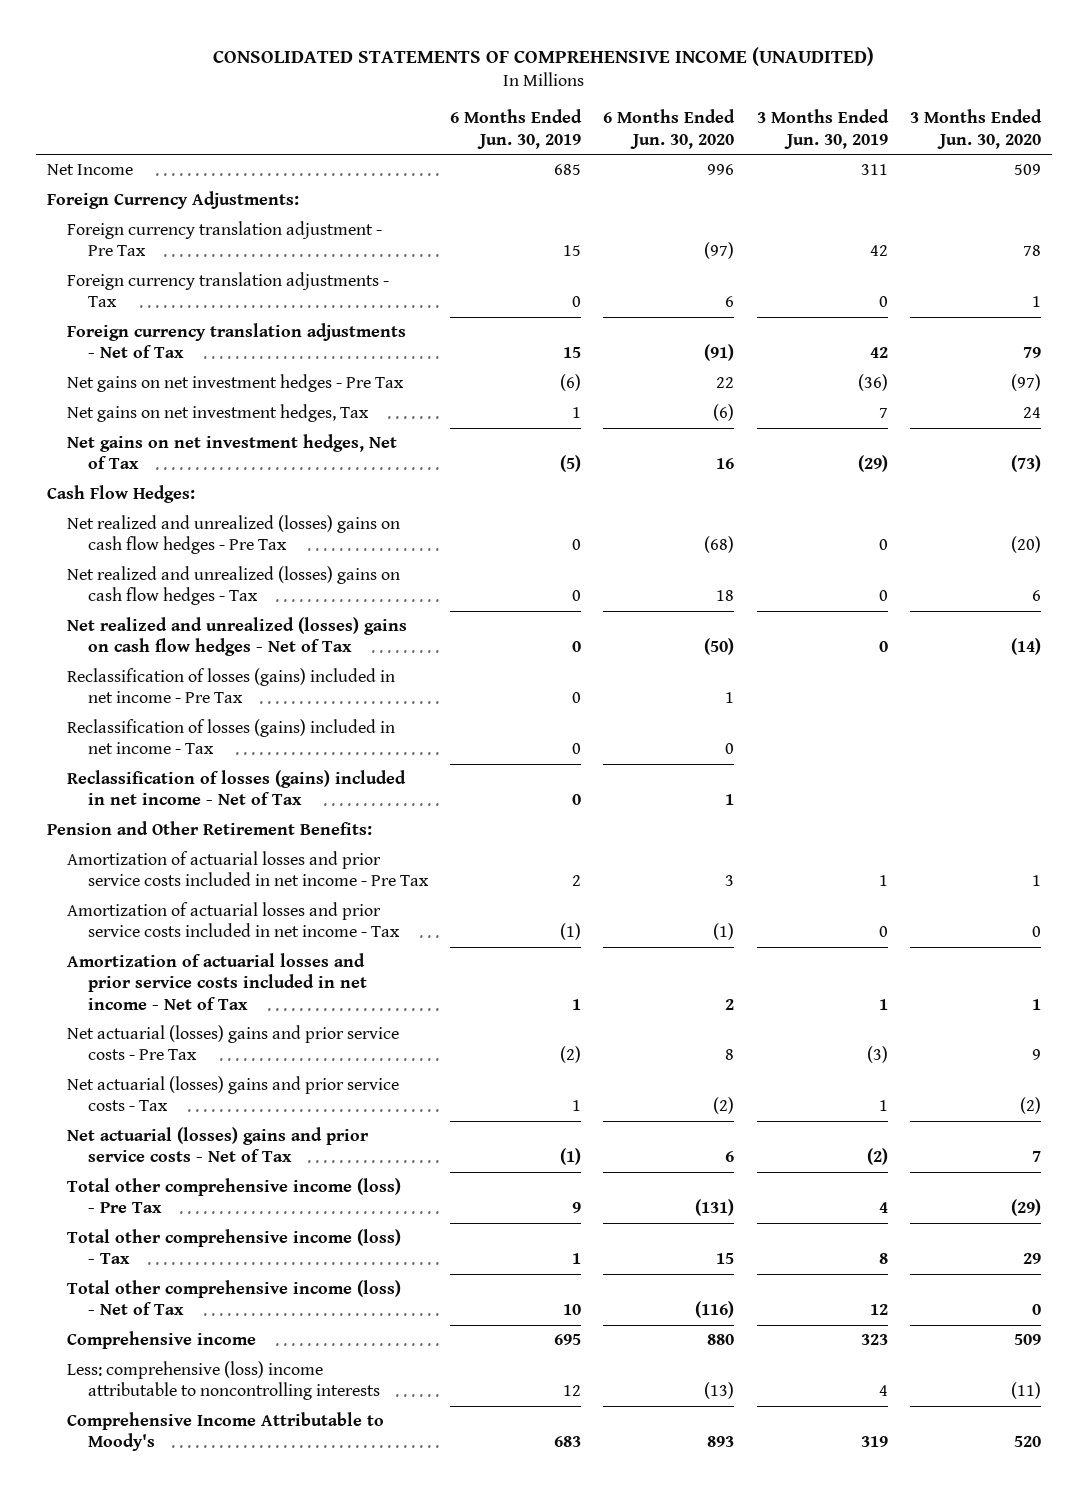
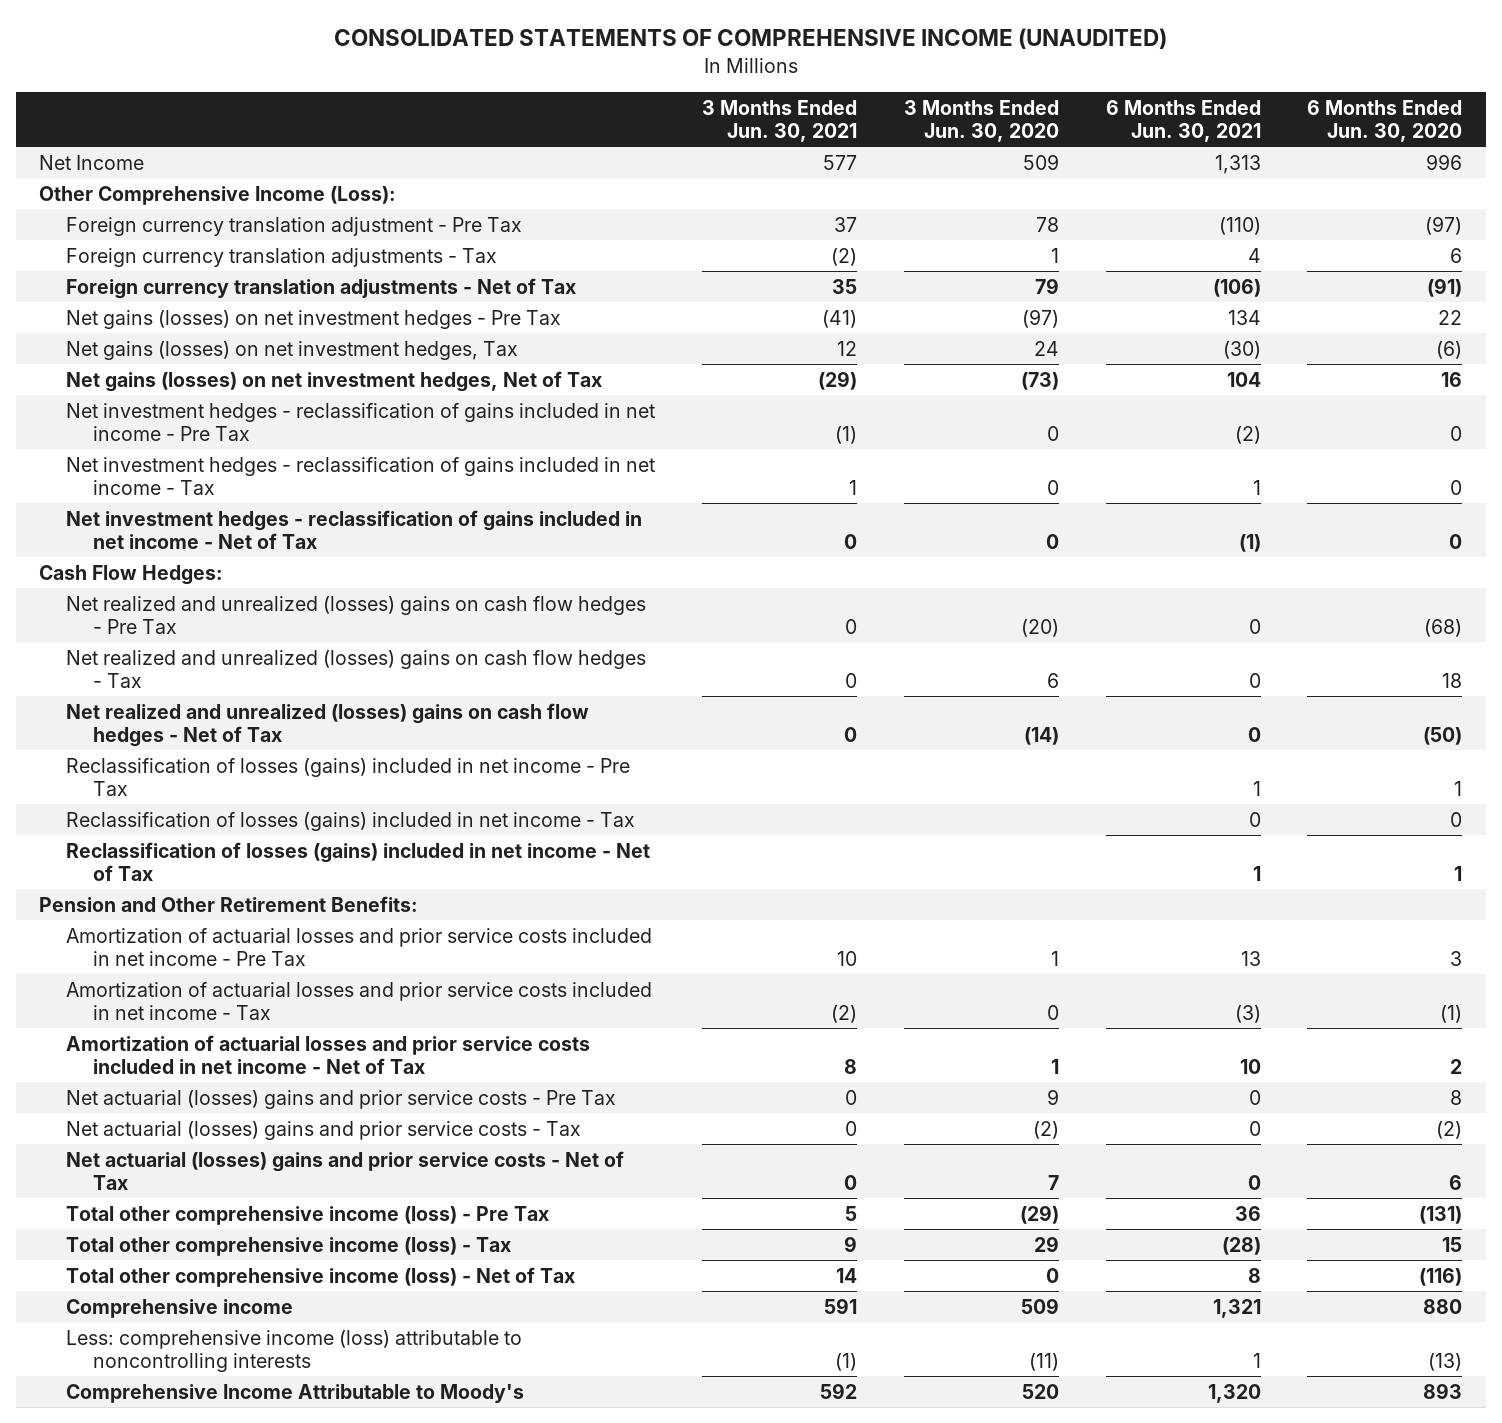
[450,109,583,149] 6 Months Ended Jun. 30, 2019 -> none
[756,109,889,149] 3 Months Ended Jun. 30, 2019 -> none
none -> [702,99,858,142] 3 Months Ended Jun. 30, 2021
none -> [1105,99,1261,142] 6 Months Ended Jun. 30, 2021
[46,191,299,210] Foreign Currency Adjustments: -> [39,185,397,205] Other Comprehensive Income (Loss):
[67,374,405,393] Net gains on net investment hedges - Pre Tax -> [66,309,562,329] Net gains (losses) on net investment hedges - Pre Tax
[67,404,370,423] Net gains on net investment hedges, Tax -> [66,340,519,360] Net gains (losses) on net investment hedges, Tax
[67,434,398,470] Net gains on net investment hedges, Net of Tax -> [66,370,603,392] Net gains (losses) on net investment hedges, Net of Tax
none -> [66,402,656,441] Net investment hedges - reclassification of gains included in net income - Pre Tax
none -> [66,456,656,495] Net investment hedges - reclassification of gains included in net income - Tax
none -> [66,509,643,549] Net investment hedges - reclassification of gains included in net income - Net of Tax
[67,1361,380,1401] Less: comprehensive (loss) income attributable to noncontrolling interests -> [66,1329,523,1372] Less: comprehensive income (loss) attributable to noncontrolling interests

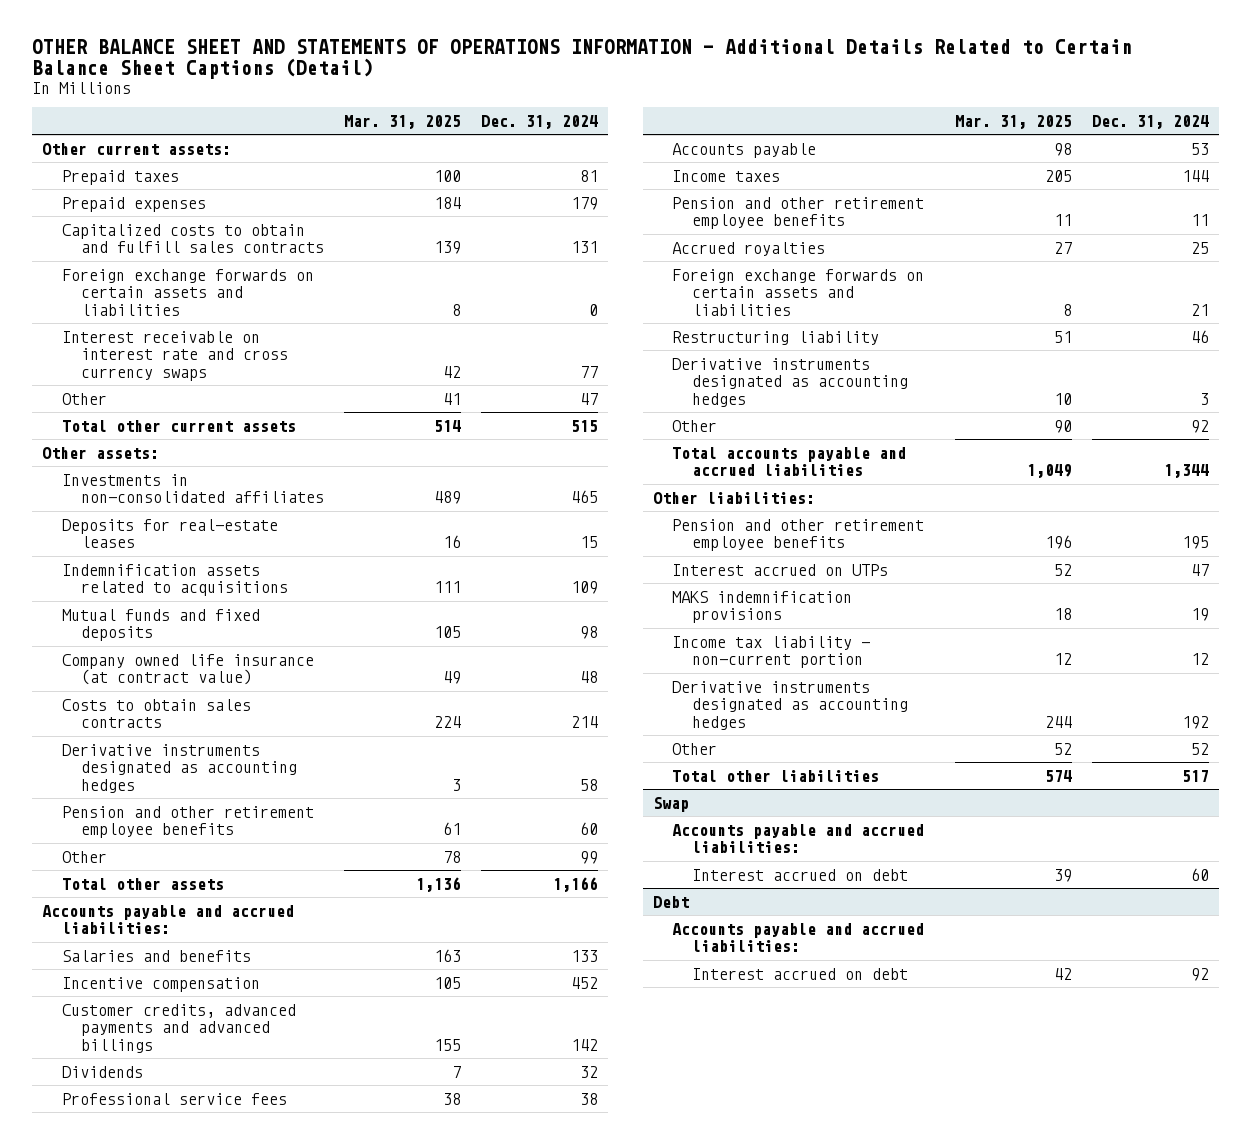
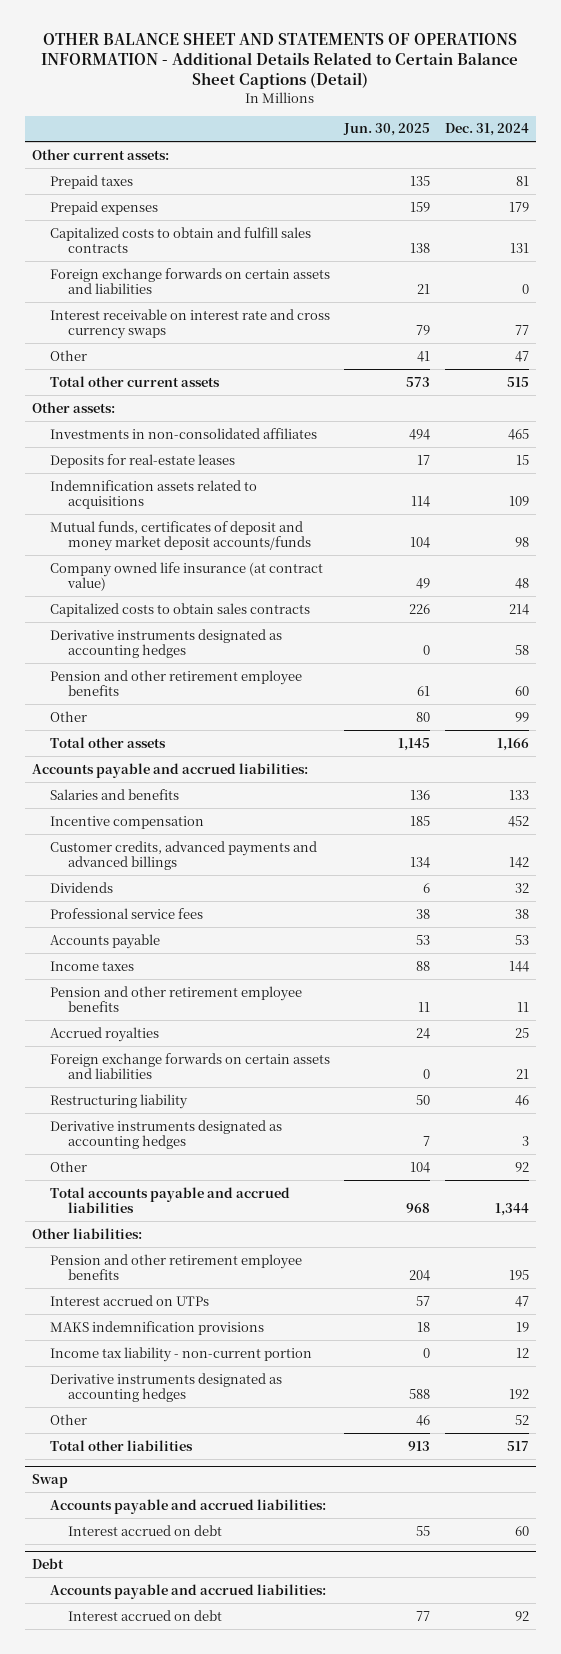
[344,115,462,130] Mar. 31, 2025 -> none
none -> [343,123,431,137] Jun. 30, 2025
[61,608,260,642] Mutual funds and fixed deposits -> [49,520,311,551] Mutual funds, certificates of deposit and money market deposit accounts/funds
[61,698,251,729] Costs to obtain sales contracts -> [49,602,310,617] Capitalized costs to obtain sales contracts

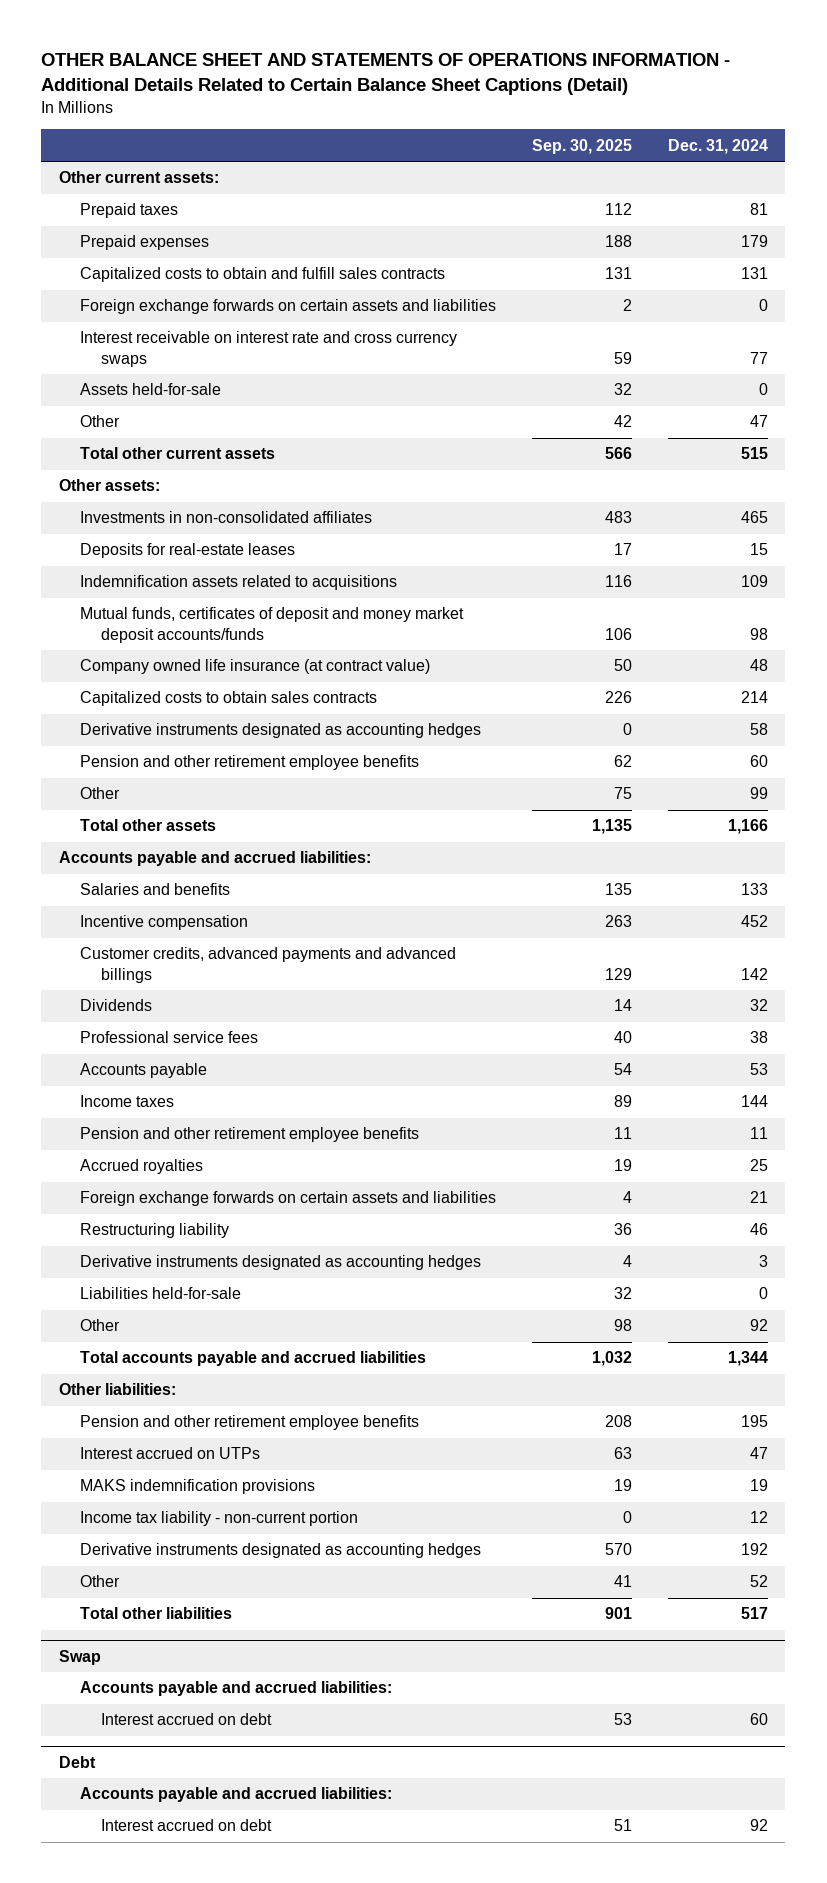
[343,123,431,137] Jun. 30, 2025 -> none
none -> [531,138,632,154] Sep. 30, 2025
none -> [80,383,222,396] Assets held-for-sale
none -> [80,1287,242,1300] Liabilities held-for-sale

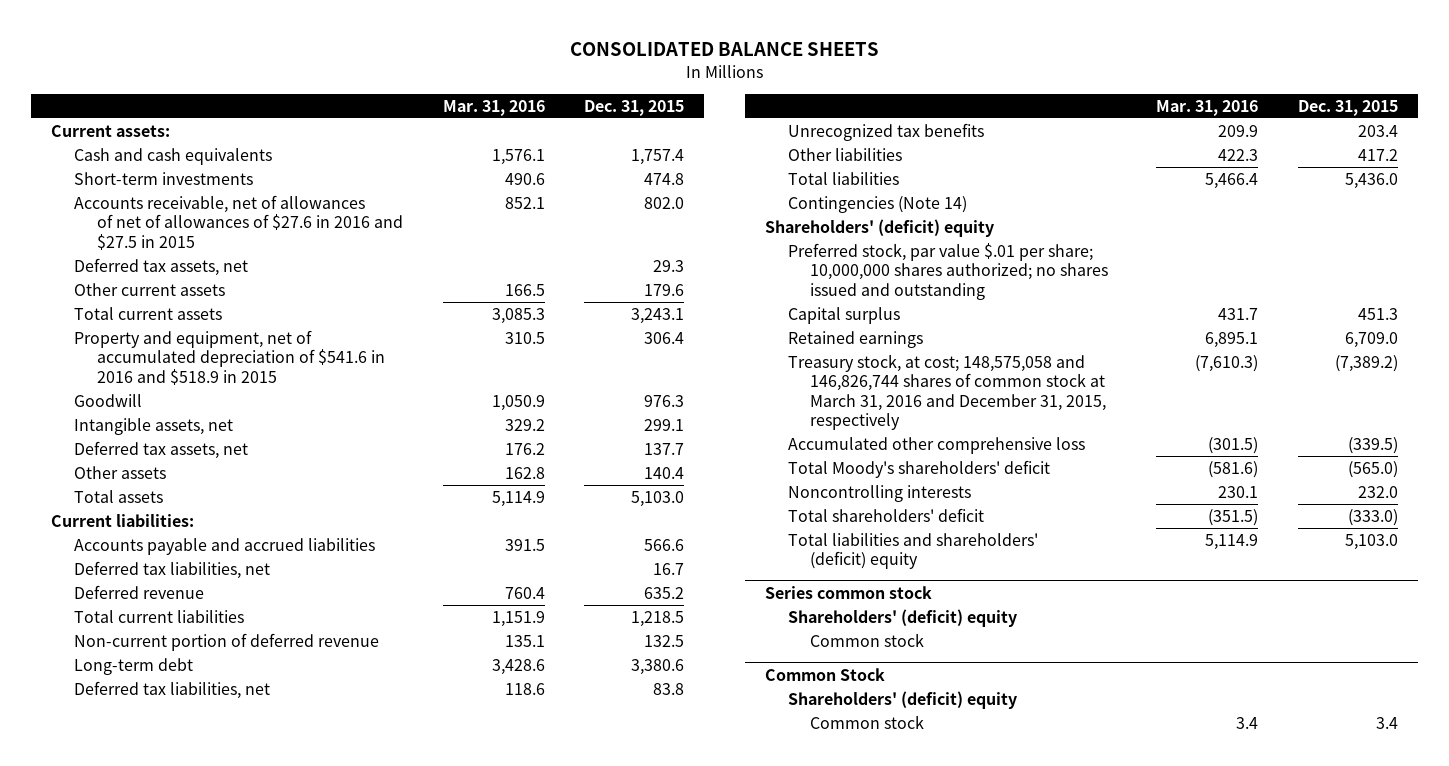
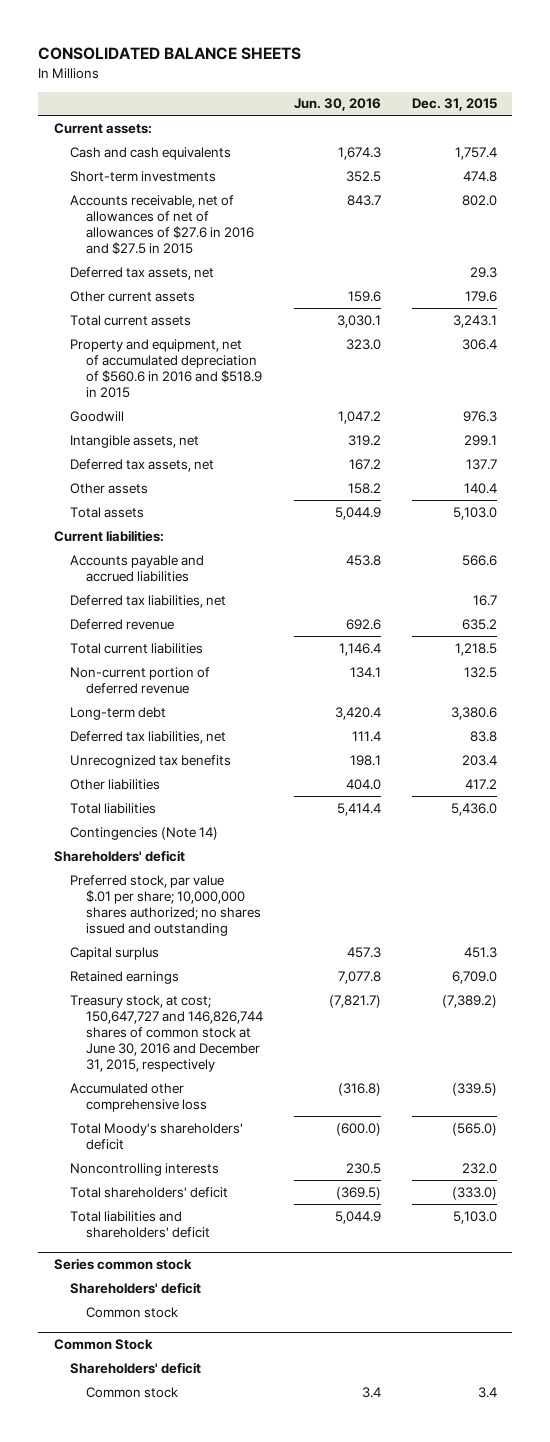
[442,99,545,116] Mar. 31, 2016 -> none
none -> [293,98,381,112] Jun. 30, 2016
[73,329,385,385] Property and equipment, net of accumulated depreciation of $541.6 in 2016 and $518.9 in 2015 -> [69,338,262,398] Property and equipment, net of accumulated depreciation of $560.6 in 2016 and $518.9 in 2015
[764,218,994,237] Shareholders' (deficit) equity -> [53,849,185,862] Shareholders' deficit
[787,353,1107,431] Treasury stock, at cost; 148,575,058 and 146,826,744 shares of common stock at March 31, 2016 and December 31, 2015, respectively -> [69,994,263,1072] Treasury stock, at cost; 150,647,727 and 146,826,744 shares of common stock at June 30, 2016 and December 31, 2015, respectively
[787,532,1038,570] Total liabilities and shareholders' (deficit) equity -> [69,1210,210,1238] Total liabilities and shareholders' deficit
[787,608,1017,627] Shareholders' (deficit) equity -> [69,1281,201,1294] Shareholders' deficit
[787,690,1017,709] Shareholders' (deficit) equity -> [69,1361,201,1374] Shareholders' deficit

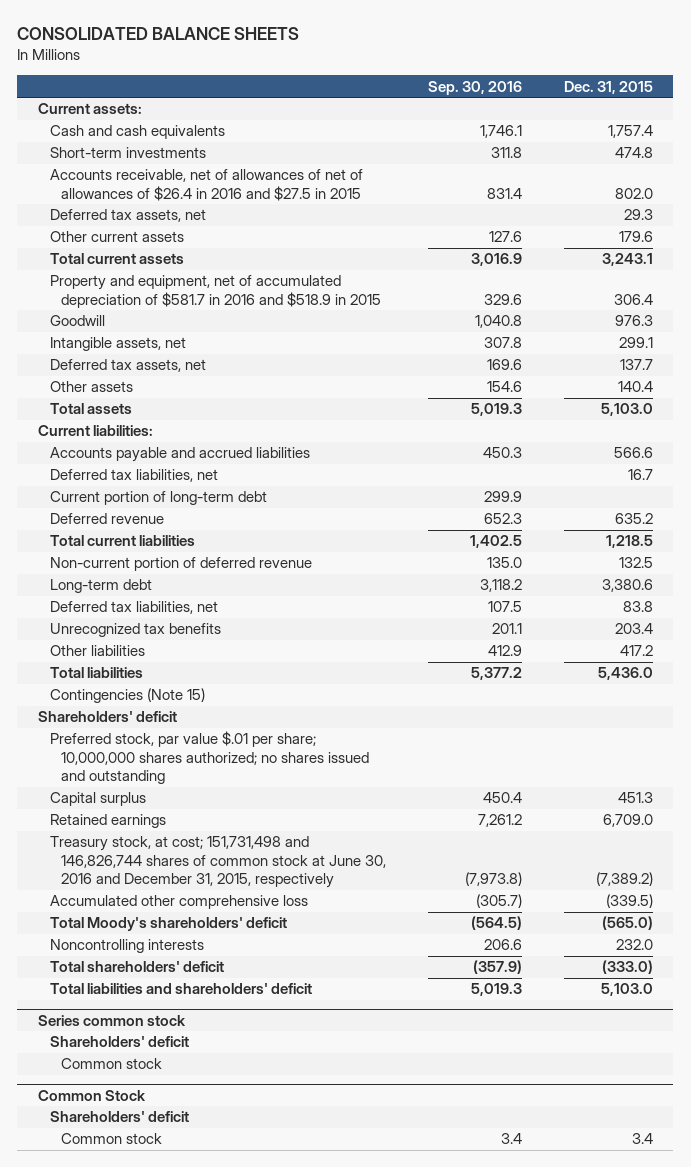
[293,98,381,112] Jun. 30, 2016 -> none
none -> [427,80,522,95] Sep. 30, 2016
[69,194,254,255] Accounts receivable, net of allowances of net of allowances of $27.6 in 2016 and $27.5 in 2015 -> [49,169,363,201] Accounts receivable, net of allowances of net of allowances of $26.4 in 2016 and $27.5 in 2015
[69,338,262,398] Property and equipment, net of accumulated depreciation of $560.6 in 2016 and $518.9 in 2015 -> [49,275,382,308] Property and equipment, net of accumulated depreciation of $581.7 in 2016 and $518.9 in 2015
none -> [49,491,267,506] Current portion of long-term debt
[69,826,218,840] Contingencies (Note 14) -> [49,688,205,704] Contingencies (Note 15)
[69,994,263,1072] Treasury stock, at cost; 150,647,727 and 146,826,744 shares of common stock at June 30, 2016 and December 31, 2015, respectively -> [49,836,387,889] Treasury stock, at cost; 151,731,498 and 146,826,744 shares of common stock at June 30, 2016 and December 31, 2015, respectively

